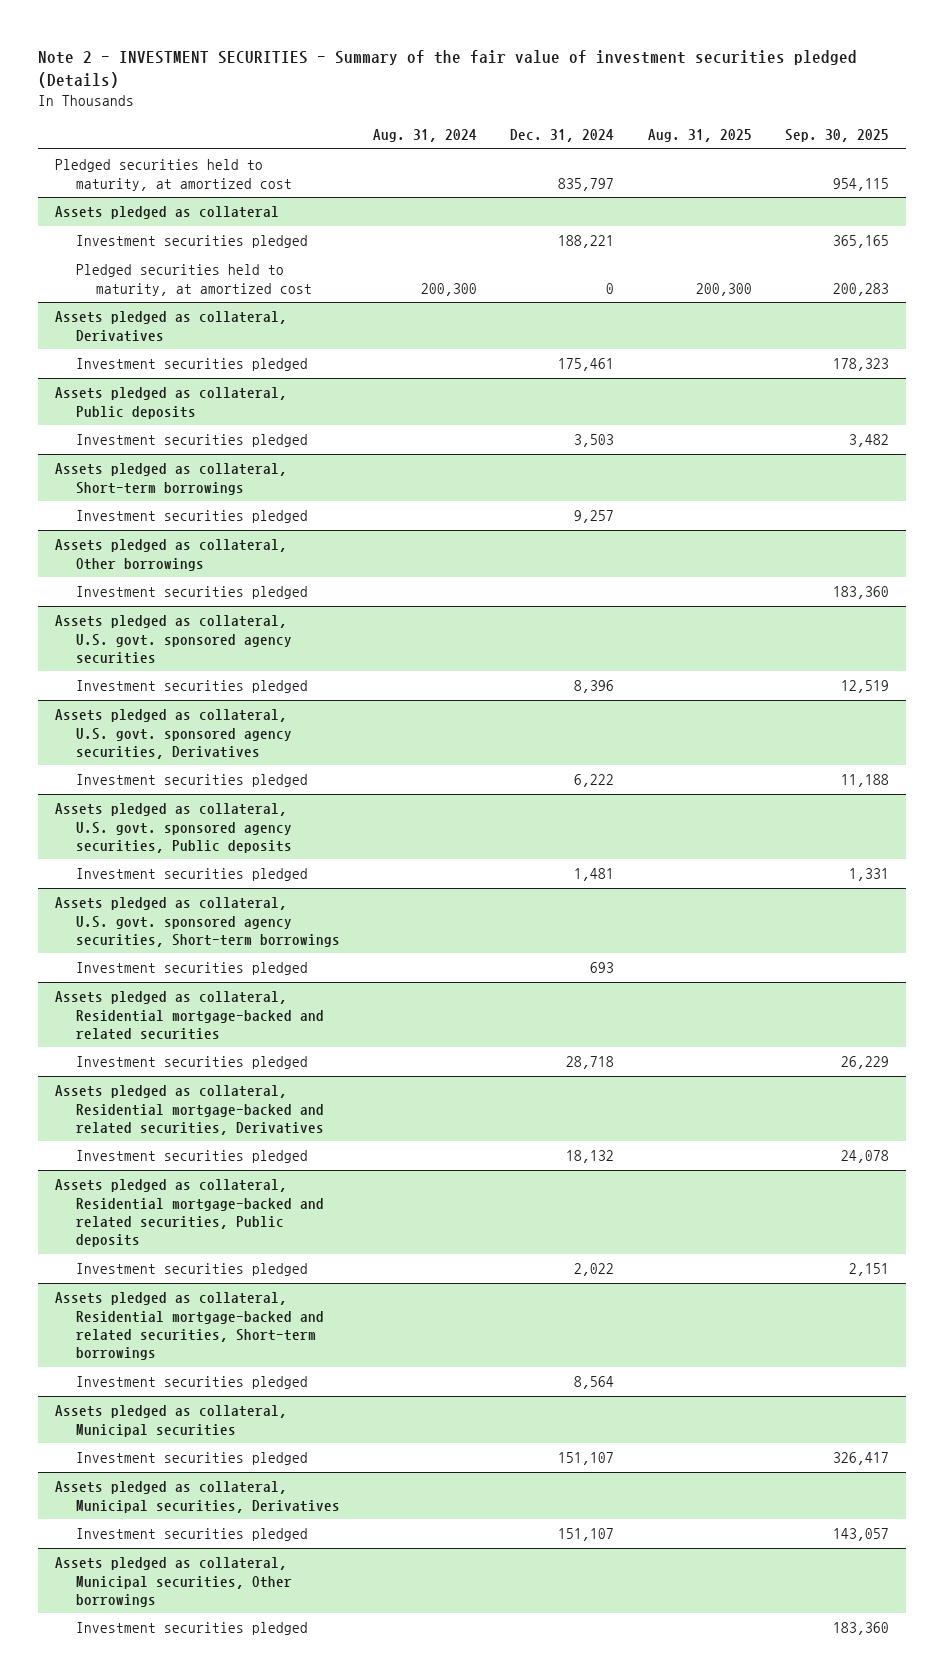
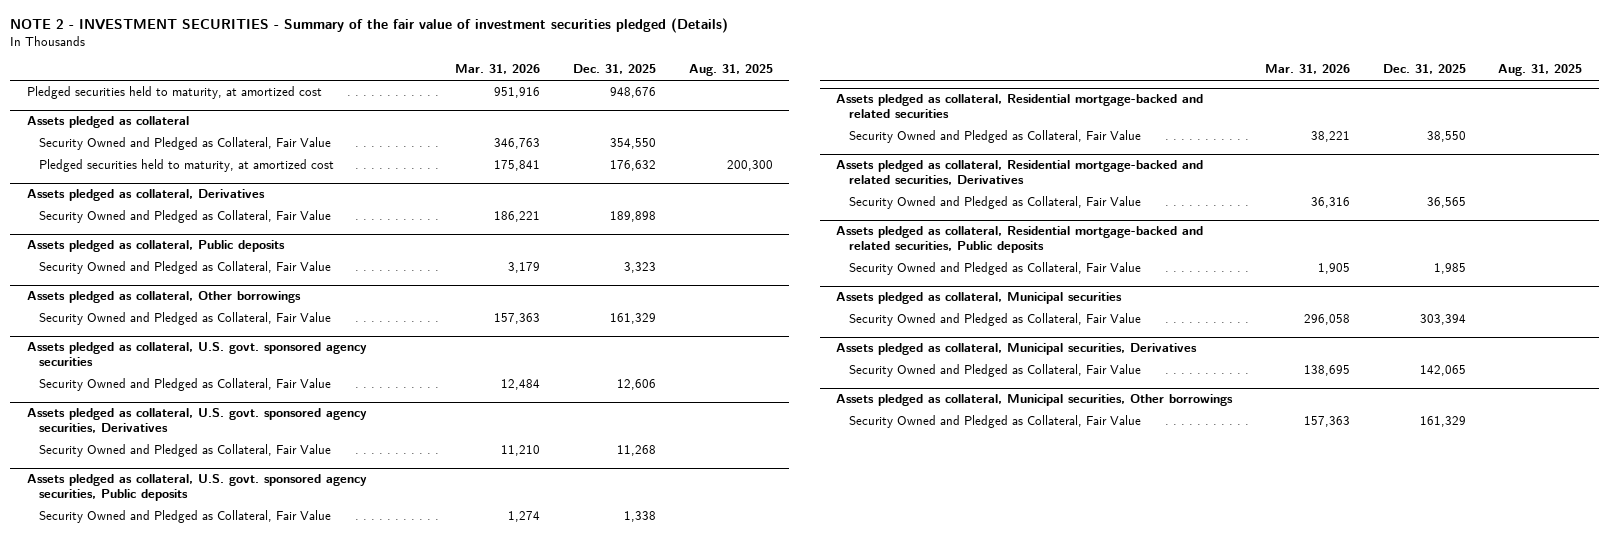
[38,49,858,88] Note 2 - INVESTMENT SECURITIES - Summary of the fair value of investment securities pledged (Details) -> [10,18,729,34] NOTE 2 - INVESTMENT SECURITIES - Summary of the fair value of investment securities pledged (Details)
[372,129,477,143] Aug. 31, 2024 -> none
[510,129,615,143] Dec. 31, 2024 -> none
[784,129,889,143] Sep. 30, 2025 -> none
none -> [455,64,541,75] Mar. 31, 2026
none -> [573,64,657,75] Dec. 31, 2025
[75,235,308,249] Investment securities pledged -> [39,137,332,151] Security Owned and Pledged as Collateral, Fair Value
[75,358,308,372] Investment securities pledged -> [39,210,332,224] Security Owned and Pledged as Collateral, Fair Value
[55,463,288,495] Assets pledged as collateral, Short-term borrowings -> none
[75,510,308,524] Investment securities pledged -> none
[75,434,308,448] Investment securities pledged -> [39,261,332,275] Security Owned and Pledged as Collateral, Fair Value
[75,586,308,600] Investment securities pledged -> [39,312,332,326] Security Owned and Pledged as Collateral, Fair Value
[75,680,308,694] Investment securities pledged -> [39,378,332,392] Security Owned and Pledged as Collateral, Fair Value
[75,774,308,788] Investment securities pledged -> [39,444,332,458] Security Owned and Pledged as Collateral, Fair Value
[55,897,340,947] Assets pledged as collateral, U.S. govt. sponsored agency securities, Short-term borrowings -> none
[75,962,308,976] Investment securities pledged -> none
[75,868,308,882] Investment securities pledged -> [39,510,332,524] Security Owned and Pledged as Collateral, Fair Value
[75,1056,308,1070] Investment securities pledged -> [848,130,1141,144] Security Owned and Pledged as Collateral, Fair Value
[75,1150,308,1164] Investment securities pledged -> [848,196,1141,210] Security Owned and Pledged as Collateral, Fair Value
[55,1292,324,1360] Assets pledged as collateral, Residential mortgage-backed and related securities, Short-term borrowings -> none
[75,1376,308,1390] Investment securities pledged -> none
[75,1263,308,1277] Investment securities pledged -> [848,262,1141,276] Security Owned and Pledged as Collateral, Fair Value
[75,1452,308,1466] Investment securities pledged -> [848,313,1141,327] Security Owned and Pledged as Collateral, Fair Value
[75,1528,308,1542] Investment securities pledged -> [848,364,1141,378] Security Owned and Pledged as Collateral, Fair Value
[75,1622,308,1636] Investment securities pledged -> [848,415,1141,429] Security Owned and Pledged as Collateral, Fair Value

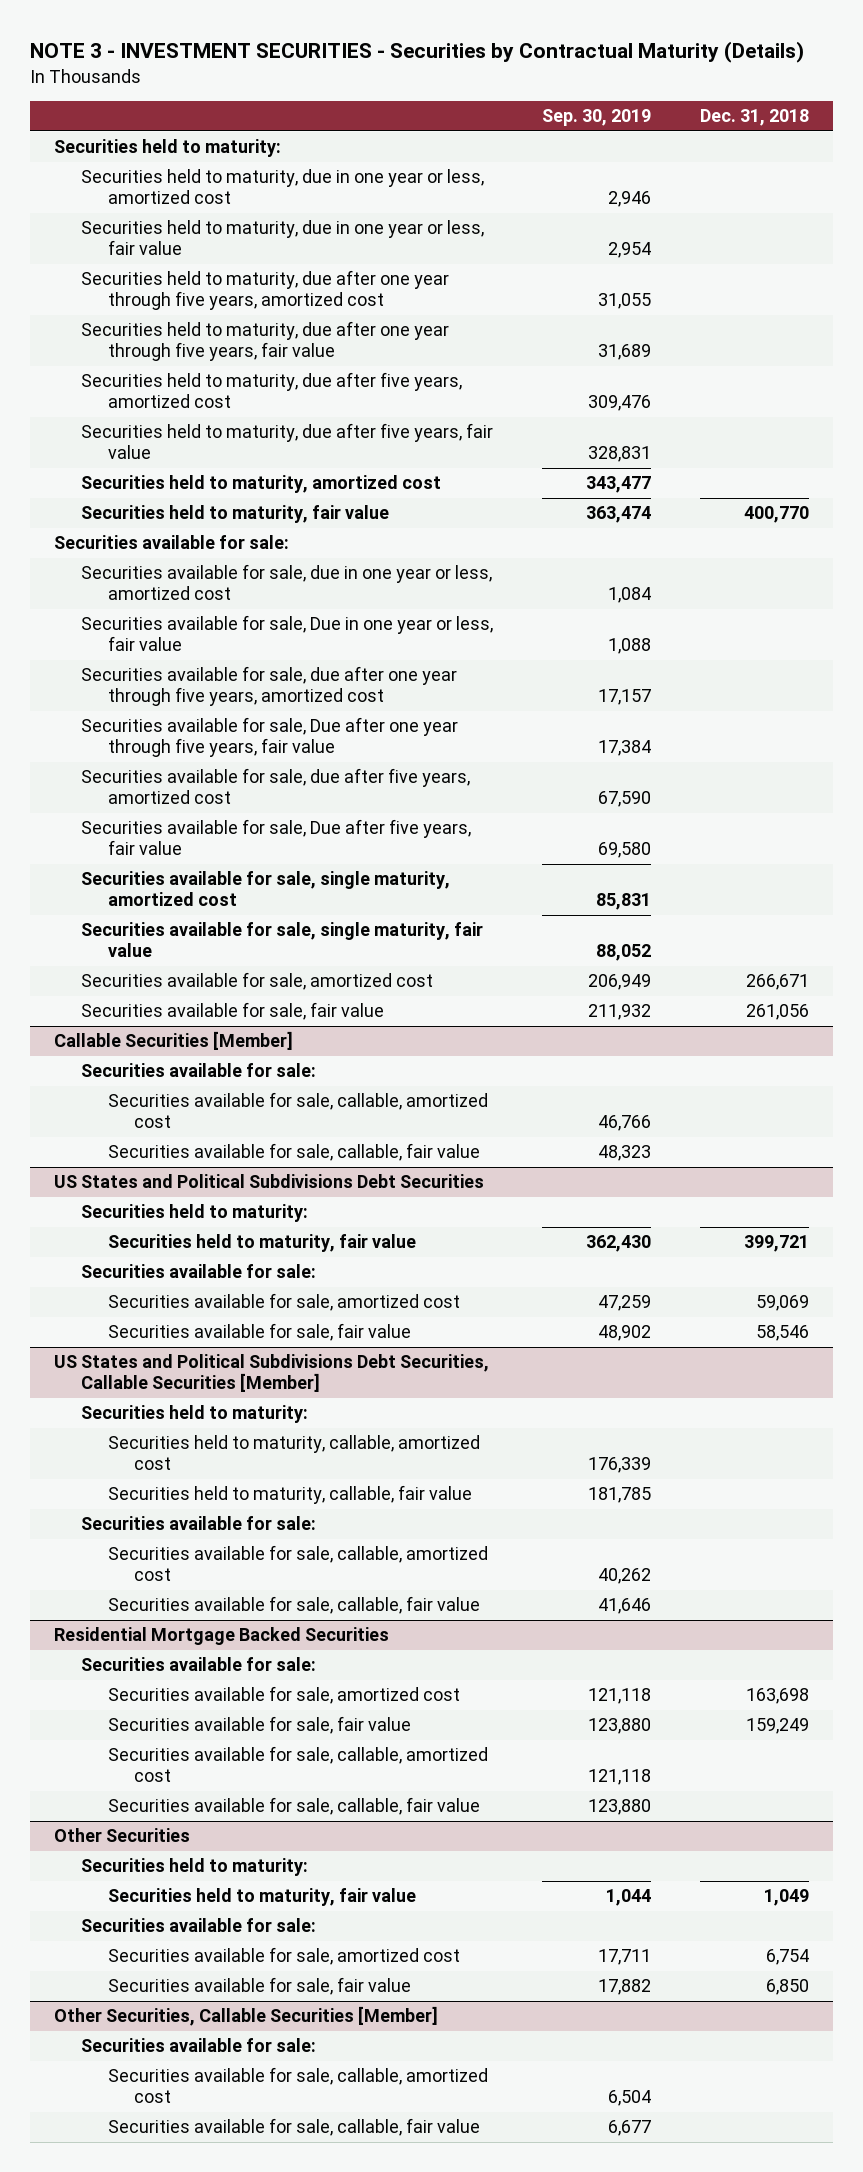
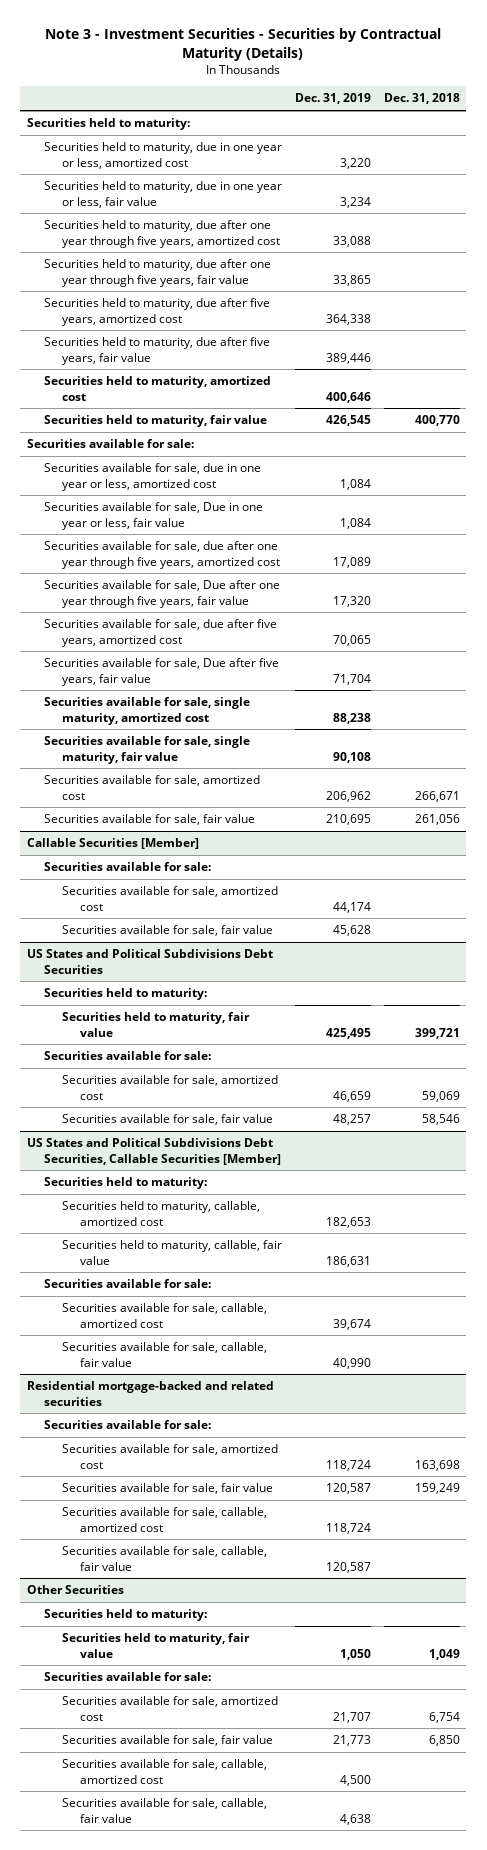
[29,41,804,64] NOTE 3 - INVESTMENT SECURITIES - Securities by Contractual Maturity (Details) -> [45,27,442,61] Note 3 - Investment Securities - Securities by Contractual Maturity (Details)
[541,109,651,127] Sep. 30, 2019 -> none
none -> [295,93,372,105] Dec. 31, 2019
[107,1092,488,1129] Securities available for sale, callable, amortized cost -> [62,886,279,911] Securities available for sale, amortized cost
[107,1143,480,1162] Securities available for sale, callable, fair value -> [62,925,274,937] Securities available for sale, fair value
[54,1627,390,1646] Residential Mortgage Backed Securities -> [26,1381,274,1406] Residential mortgage-backed and related securities
[54,2006,439,2027] Other Securities, Callable Securities [Member] -> none
[80,2038,316,2053] Securities available for sale: -> none
[107,2067,488,2104] Securities available for sale, callable, amortized cost -> none
[107,2118,480,2137] Securities available for sale, callable, fair value -> none
none -> [62,1759,268,1784] Securities available for sale, callable, amortized cost
none -> [62,1798,268,1823] Securities available for sale, callable, fair value

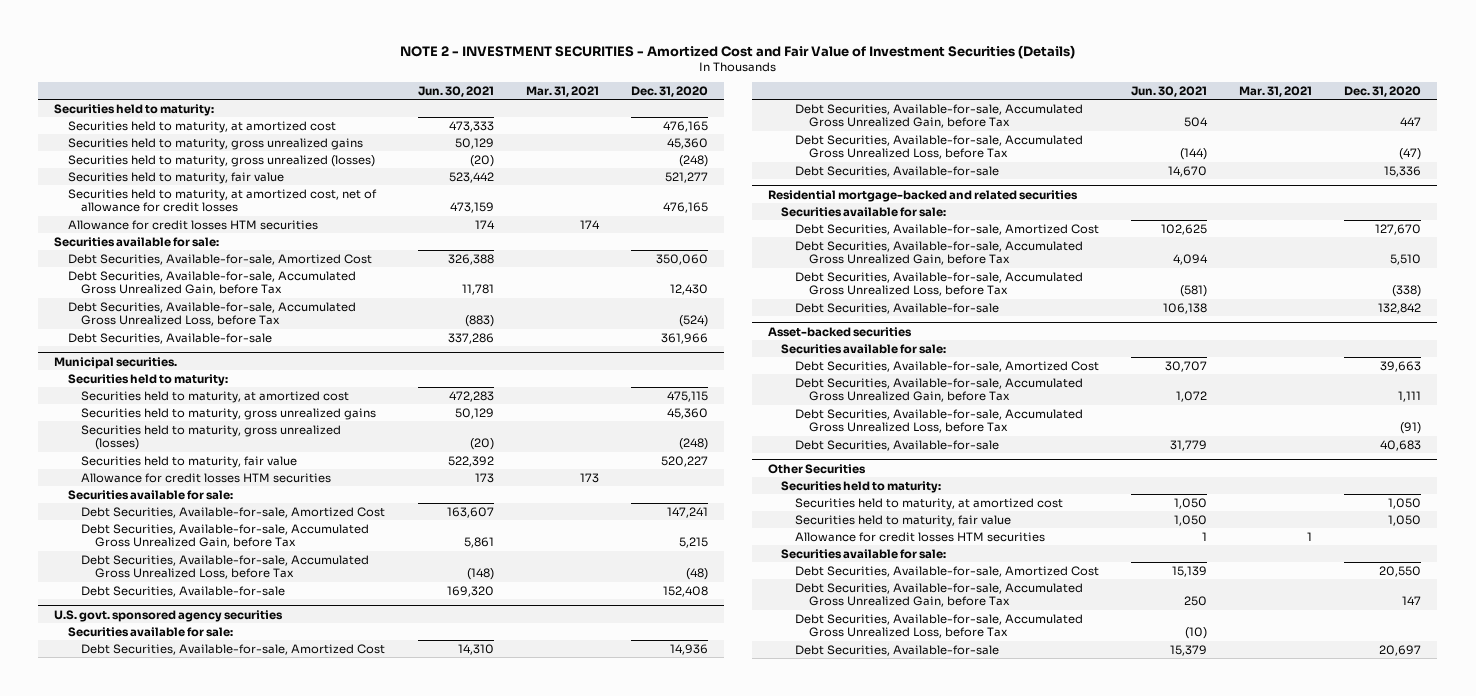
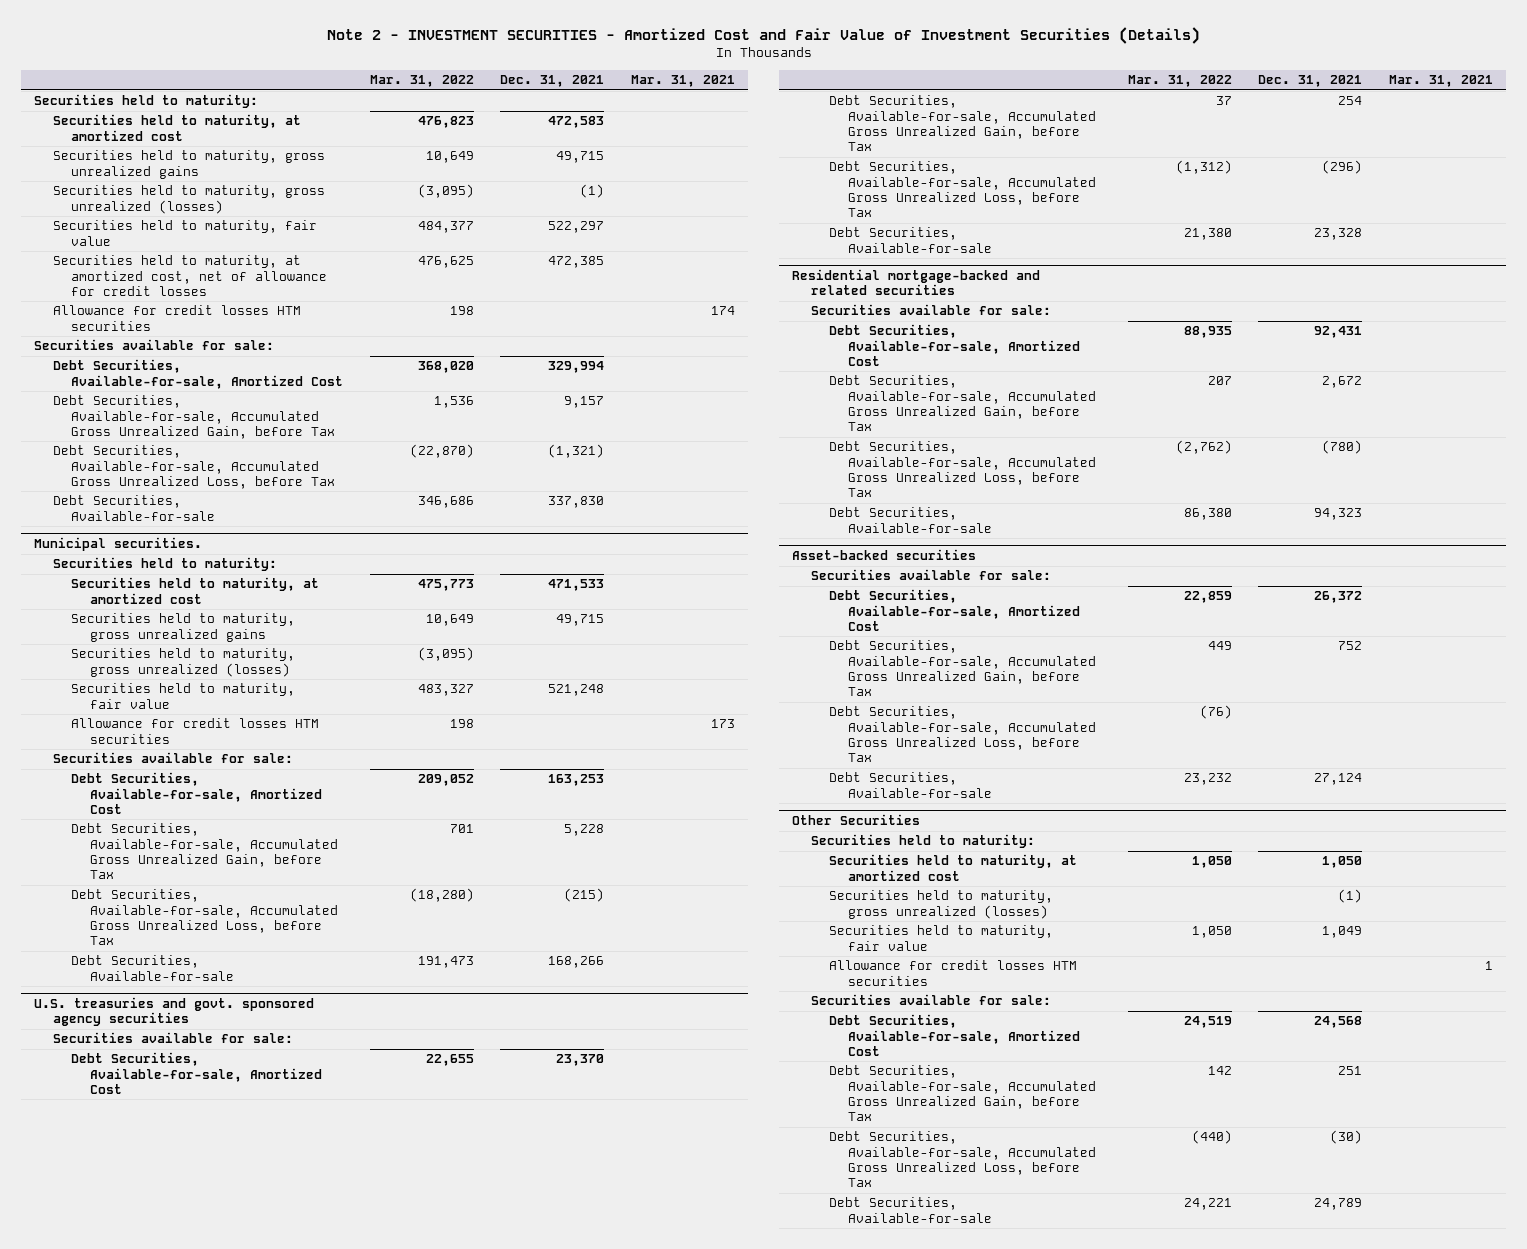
[399,44,1075,59] NOTE 2 - INVESTMENT SECURITIES - Amortized Cost and Fair Value of Investment Securities (Details) -> [326,27,1200,45] Note 2 - INVESTMENT SECURITIES - Amortized Cost and Fair Value of Investment Securities (Details)
[417,85,494,97] Jun. 30, 2021 -> none
[630,85,708,97] Dec. 31, 2020 -> none
none -> [369,75,474,88] Mar. 31, 2022
none -> [500,75,605,88] Dec. 31, 2021
[54,609,284,622] U.S. govt. sponsored agency securities -> [34,997,315,1027] U.S. treasuries and govt. sponsored agency securities
none -> [829,890,1054,919] Securities held to maturity, gross unrealized (losses)

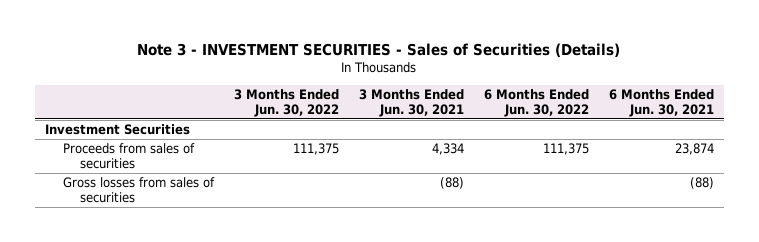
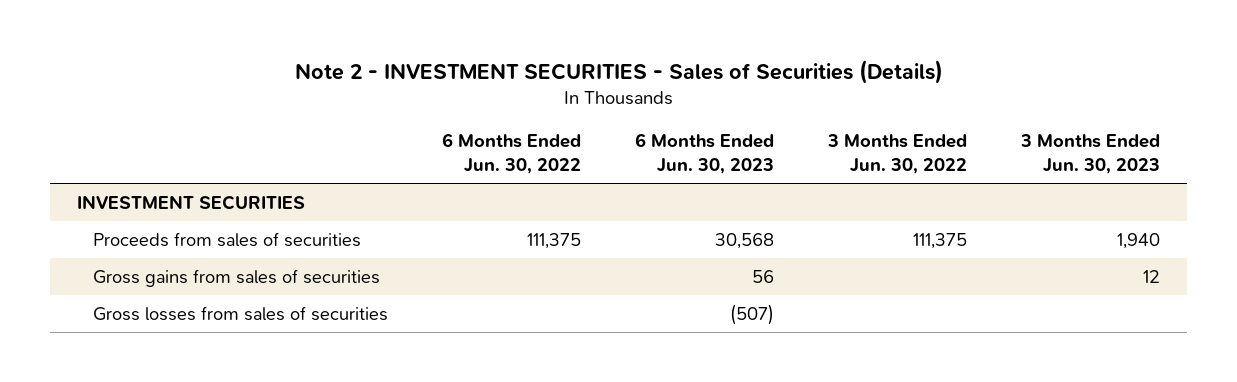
[137,42,621,57] Note 3 - INVESTMENT SECURITIES - Sales of Securities (Details) -> [294,60,943,85] Note 2 - INVESTMENT SECURITIES - Sales of Securities (Details)
[358,88,464,117] 3 Months Ended Jun. 30, 2021 -> none
[608,88,714,117] 6 Months Ended Jun. 30, 2021 -> none
none -> [634,133,774,175] 6 Months Ended Jun. 30, 2023
none -> [1020,134,1161,175] 3 Months Ended Jun. 30, 2023
[44,124,190,136] Investment Securities -> [77,194,306,210] INVESTMENT SECURITIES
none -> [92,268,380,287] Gross gains from sales of securities

